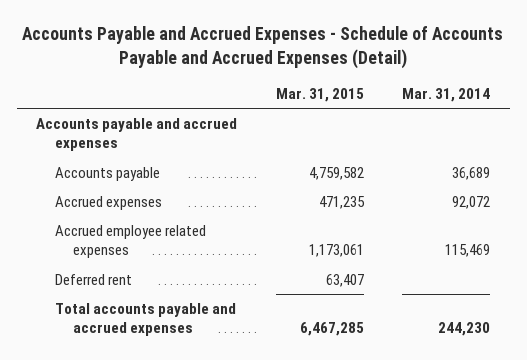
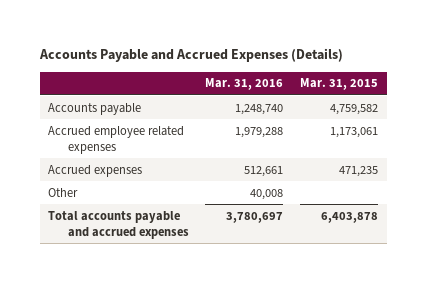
[22,26,504,69] Accounts Payable and Accrued Expenses - Schedule of Accounts Payable and Accrued Expenses (Detail) -> [38,48,343,63] Accounts Payable and Accrued Expenses (Details)
[402,87,491,102] Mar. 31, 2014 -> none
none -> [205,78,284,91] Mar. 31, 2016
[36,117,238,152] Accounts payable and accrued expenses -> none
[54,273,132,285] Deferred rent -> none
[54,195,162,210] Accrued expenses -> [48,164,143,177] Accrued expenses
none -> [48,187,79,197] Other
[299,322,364,337] 6,467,285 -> [321,211,379,223] 6,403,878

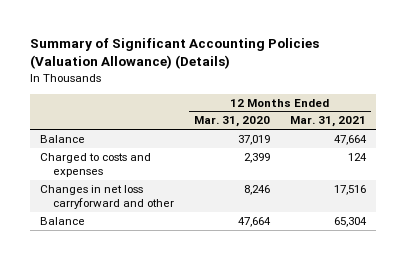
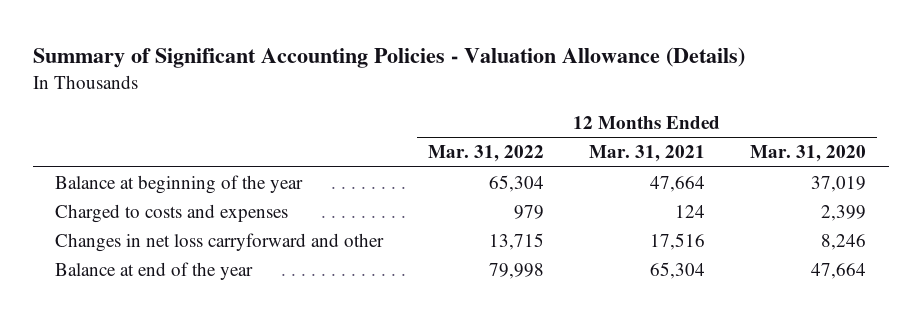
[29,37,319,70] Summary of Significant Accounting Policies (Valuation Allowance) (Details) -> [33,46,746,68] Summary of Significant Accounting Policies - Valuation Allowance (Details)
none -> [428,145,545,163] Mar. 31, 2022
[39,135,85,144] Balance -> [55,175,304,195] Balance at beginning of the year
[39,217,85,226] Balance -> [55,262,254,281] Balance at end of the year

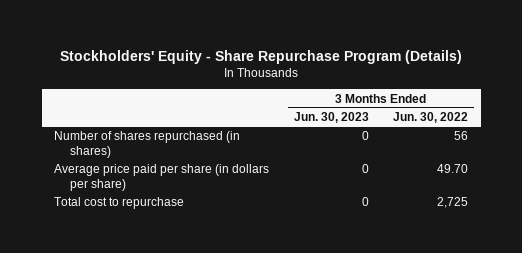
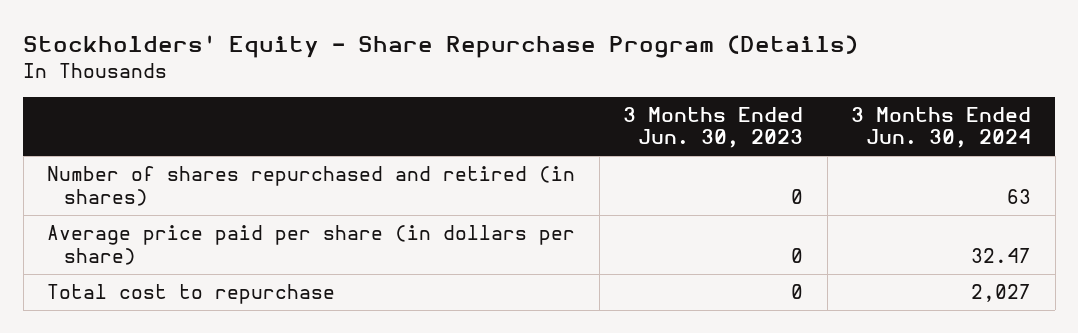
[393,112,469,124] Jun. 30, 2022 -> none
none -> [851,106,1032,149] 3 Months Ended Jun. 30, 2024
[54,131,241,158] Number of shares repurchased (in shares) -> [47,166,576,206] Number of shares repurchased and retired (in shares)

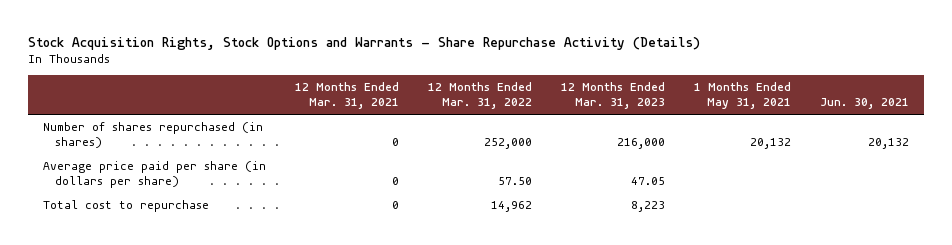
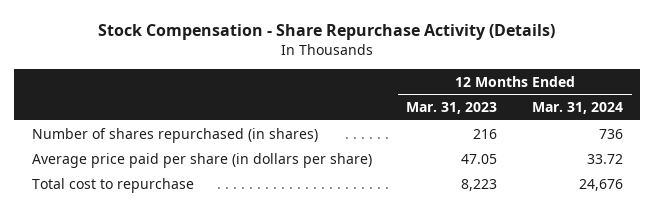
[28,36,701,50] Stock Acquisition Rights, Stock Options and Warrants - Share Repurchase Activity (Details) -> [98,24,556,41] Stock Compensation - Share Repurchase Activity (Details)
[294,82,399,110] 12 Months Ended Mar. 31, 2021 -> none
[427,82,532,110] 12 Months Ended Mar. 31, 2022 -> none
[694,82,792,110] 1 Months Ended May 31, 2021 -> none
[820,98,910,110] Jun. 30, 2021 -> none
none -> [532,102,624,115] Mar. 31, 2024
[617,138,666,150] 216,000 -> [473,128,498,139] 216

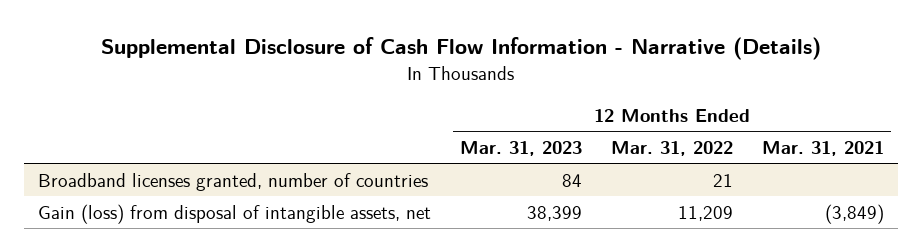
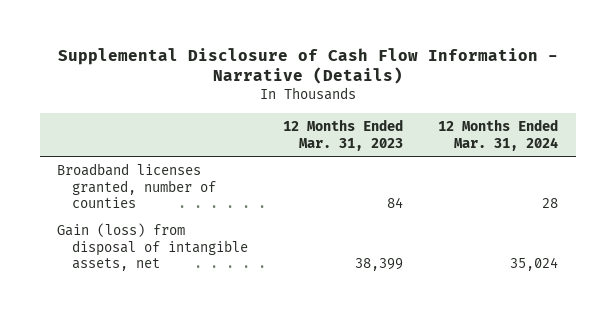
[610,140,733,156] Mar. 31, 2022 -> none
[761,140,884,156] Mar. 31, 2021 -> none
none -> [438,118,559,151] 12 Months Ended Mar. 31, 2024
[38,172,429,191] Broadband licenses granted, number of countries -> [57,162,216,209] Broadband licenses granted, number of counties

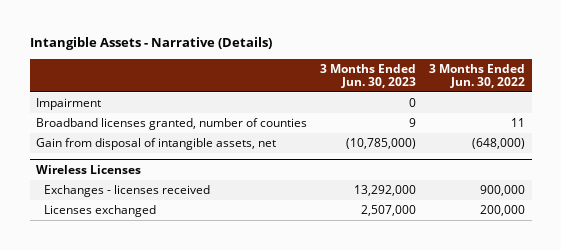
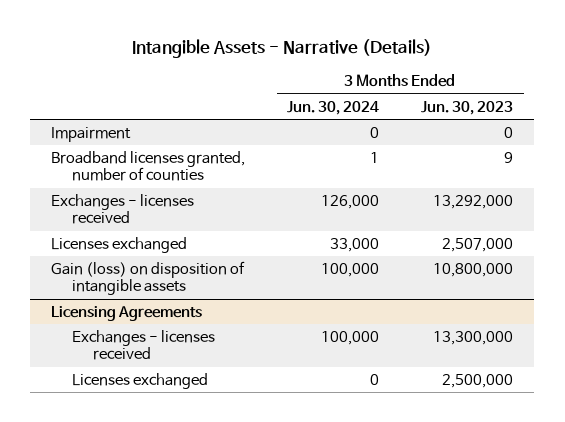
[429,63,526,88] 3 Months Ended Jun. 30, 2022 -> none
none -> [287,100,380,115] Jun. 30, 2024
[36,138,277,151] Gain from disposal of intangible assets, net -> none
[36,164,142,174] Wireless Licenses -> none
none -> [51,261,246,296] Gain (loss) on disposition of intangible assets
none -> [51,306,203,322] Licensing Agreements
none -> [72,330,216,361] Exchanges - licenses received
none -> [72,373,209,390] Licenses exchanged

